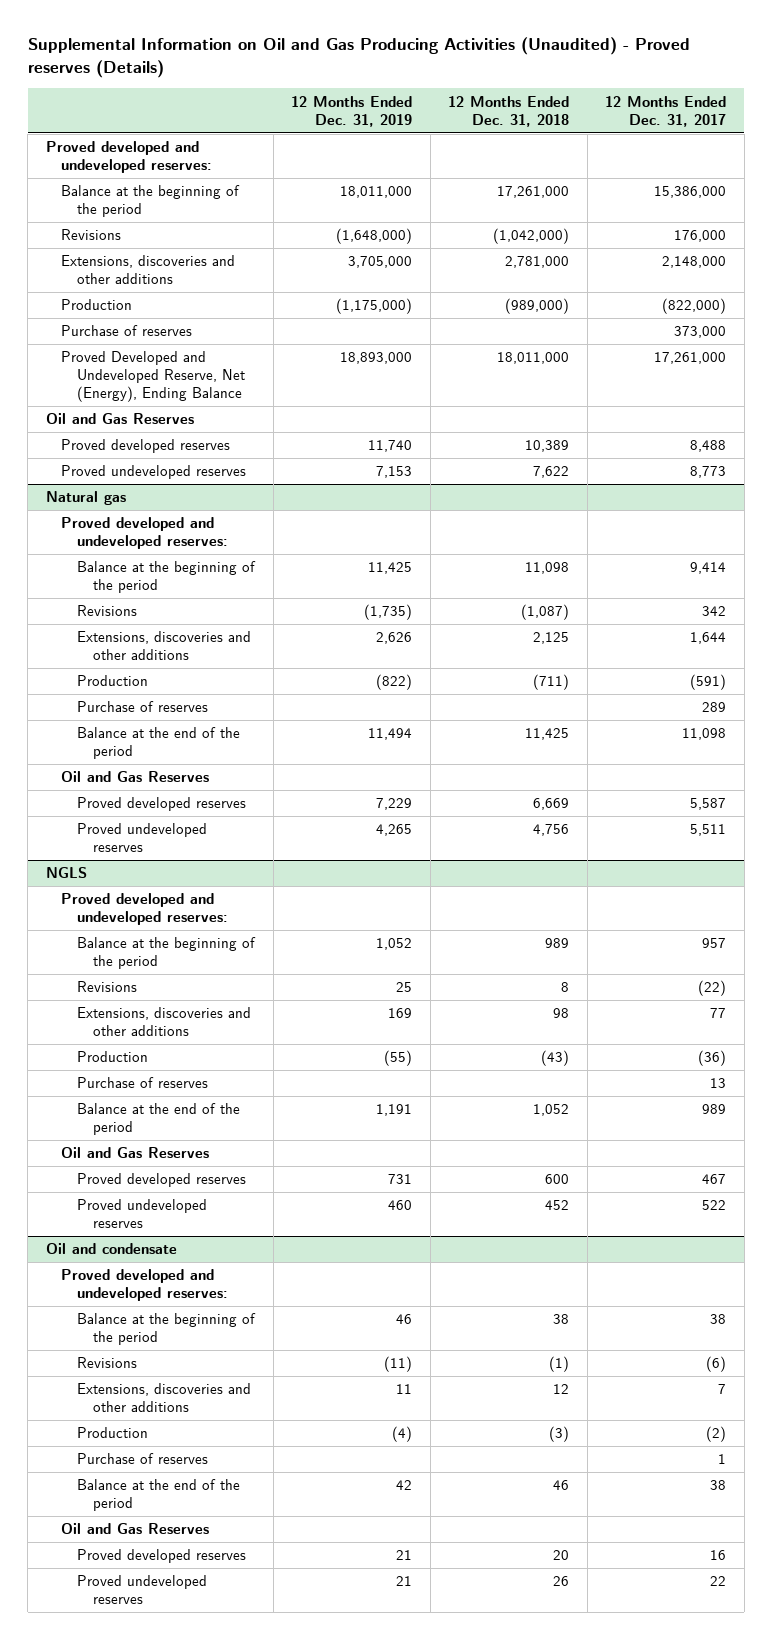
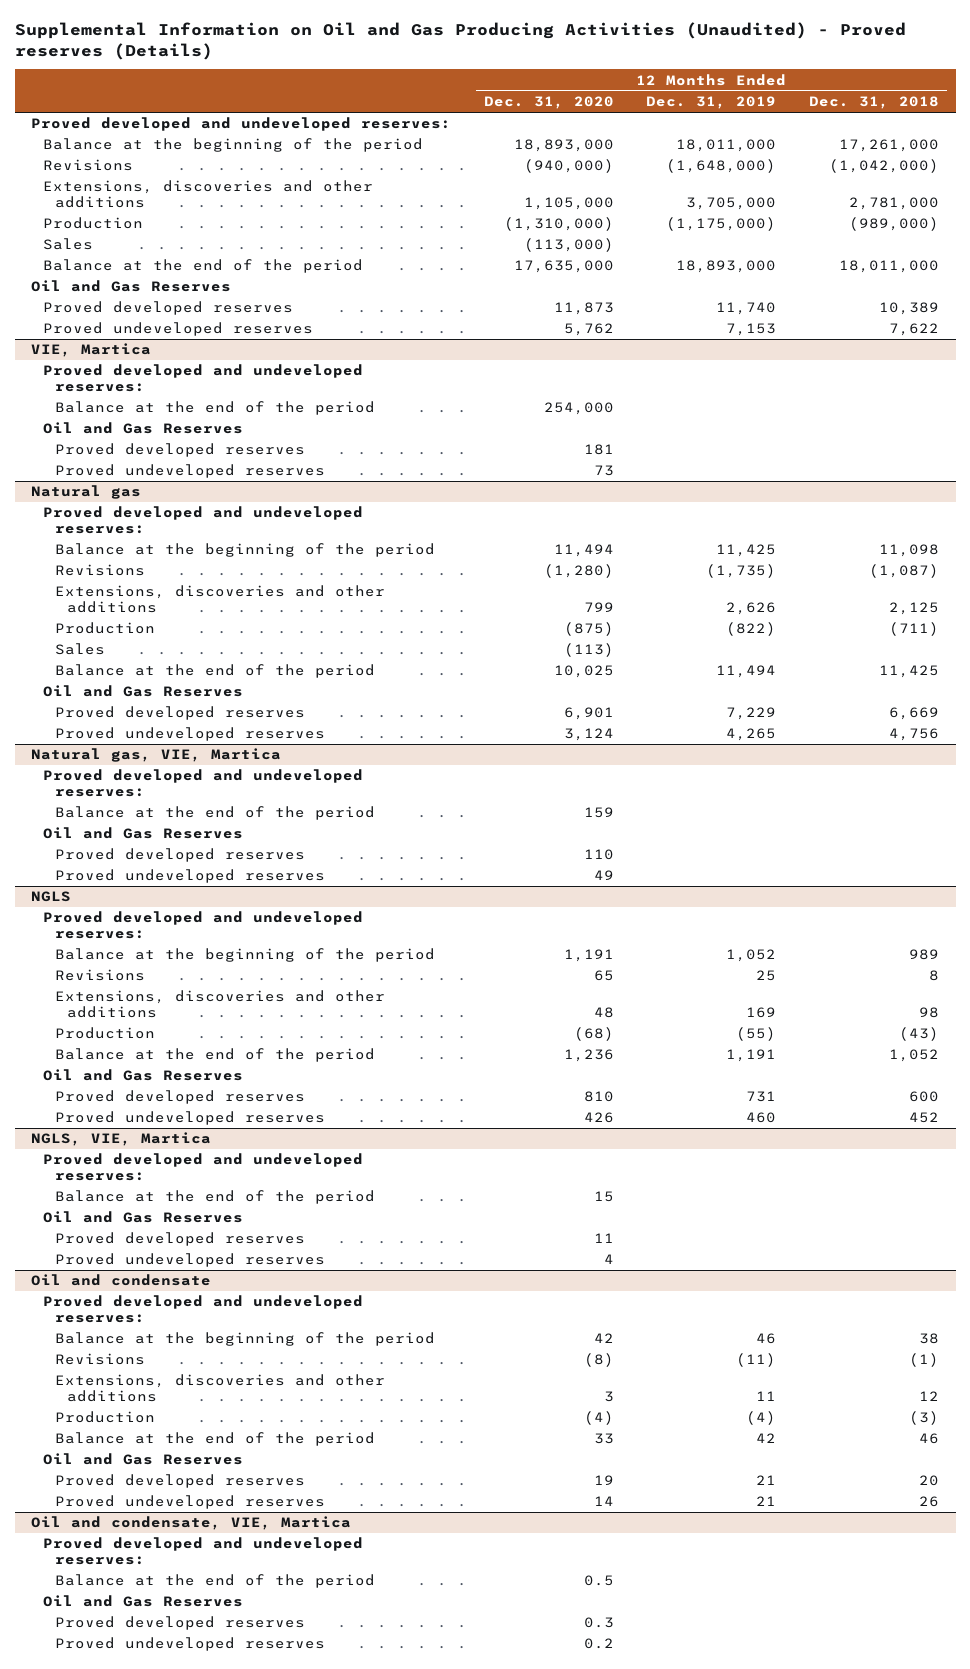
[605,95,727,127] 12 Months Ended Dec. 31, 2017 -> none
none -> [483,96,614,110] Dec. 31, 2020
[61,325,193,337] Purchase of reserves -> none
none -> [42,238,93,251] Sales
[61,351,246,403] Proved Developed and Undeveloped Reserve, Net (Energy), Ending Balance -> [42,259,363,274] Balance at the end of the period
none -> [31,343,152,358] VIE, Martica
none -> [42,364,363,393] Proved developed and undeveloped reserves:
none -> [54,401,375,416] Balance at the end of the period
none -> [42,422,243,435] Oil and Gas Reserves
none -> [54,443,305,458] Proved developed reserves
none -> [54,464,325,479] Proved undeveloped reserves
[77,701,209,713] Purchase of reserves -> none
none -> [54,643,105,656] Sales
none -> [31,748,282,763] Natural gas, VIE, Martica
none -> [42,769,363,798] Proved developed and undeveloped reserves:
none -> [54,806,375,821] Balance at the end of the period
none -> [42,827,243,840] Oil and Gas Reserves
none -> [54,848,305,863] Proved developed reserves
none -> [54,869,325,884] Proved undeveloped reserves
[77,1077,209,1089] Purchase of reserves -> none
none -> [31,1132,212,1147] NGLS, VIE, Martica
none -> [42,1153,363,1182] Proved developed and undeveloped reserves:
none -> [54,1190,375,1205] Balance at the end of the period
none -> [42,1211,243,1224] Oil and Gas Reserves
none -> [54,1232,305,1247] Proved developed reserves
none -> [54,1253,325,1268] Proved undeveloped reserves
[77,1453,209,1465] Purchase of reserves -> none
none -> [31,1516,352,1531] Oil and condensate, VIE, Martica
none -> [42,1537,363,1566] Proved developed and undeveloped reserves:
none -> [54,1574,375,1589] Balance at the end of the period
none -> [42,1595,243,1608] Oil and Gas Reserves
none -> [54,1616,305,1631] Proved developed reserves
none -> [54,1637,325,1652] Proved undeveloped reserves

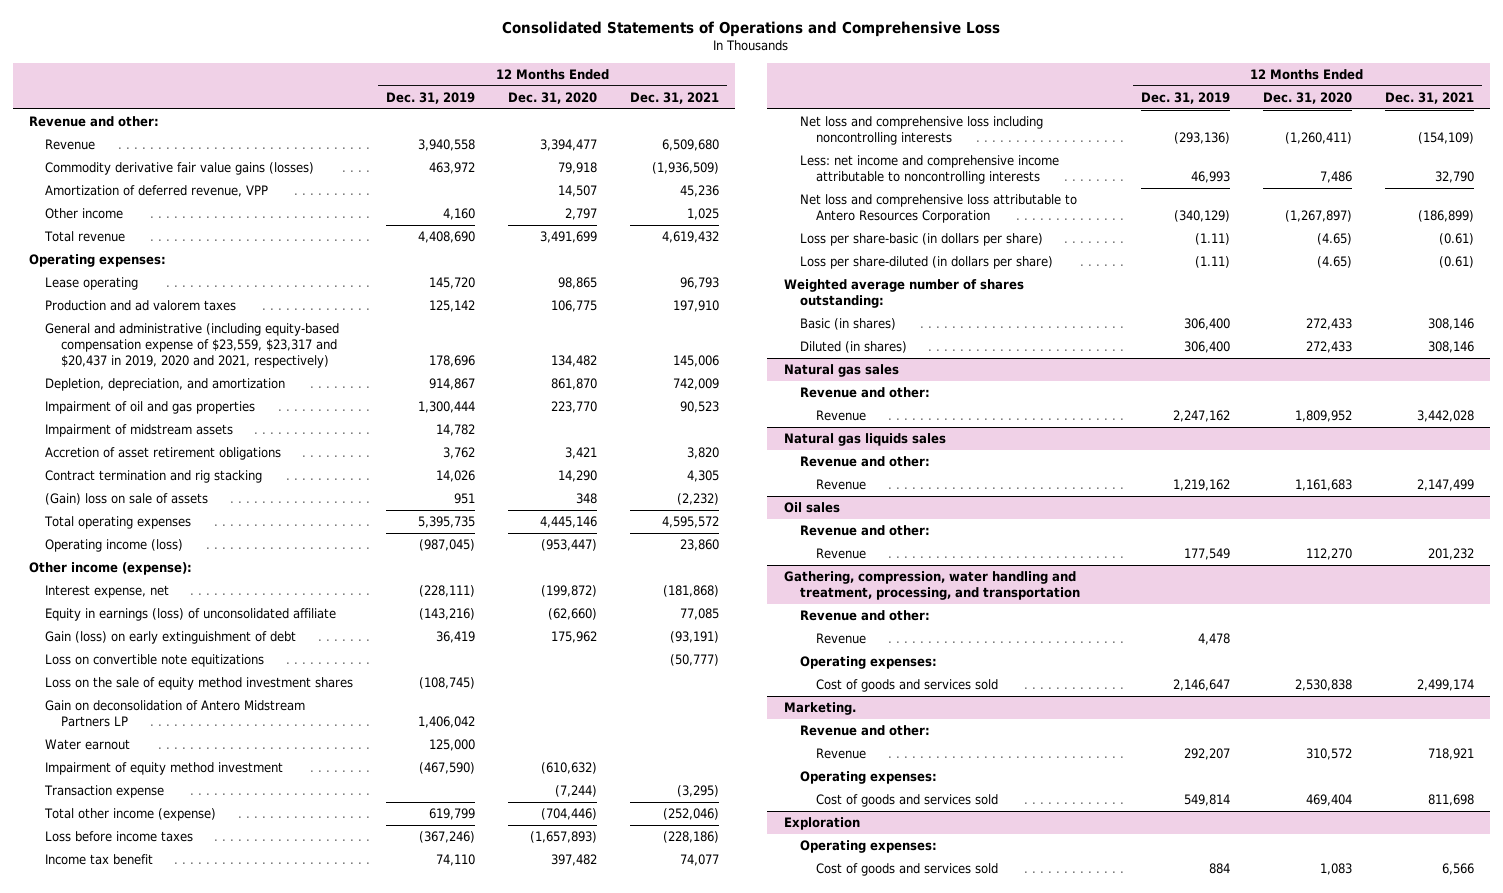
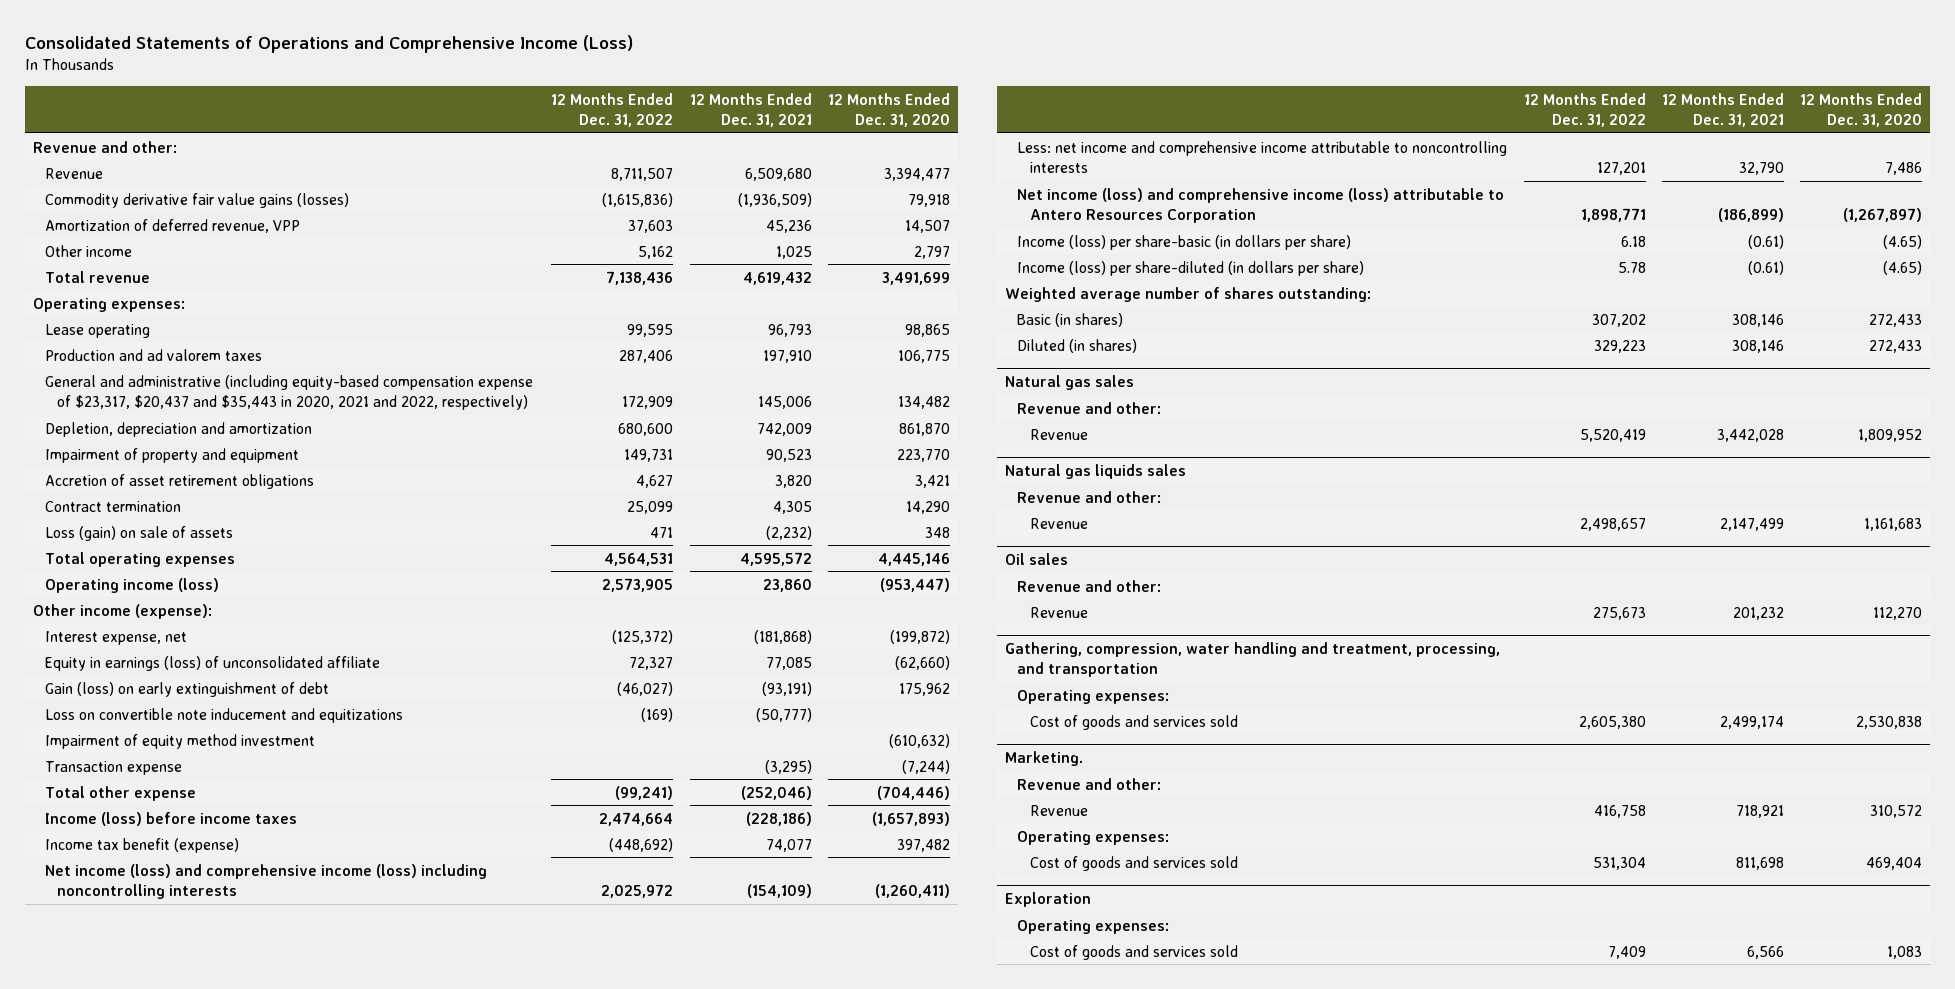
[502,20,1001,37] Consolidated Statements of Operations and Comprehensive Loss -> [24,35,633,54] Consolidated Statements of Operations and Comprehensive Income (Loss)
[386,91,476,104] Dec. 31, 2019 -> none
none -> [551,92,674,127] 12 Months Ended Dec. 31, 2022
[45,424,234,438] Impairment of midstream assets -> none
[45,323,340,368] General and administrative (including equity-based compensation expense of $23,559, $23,317 and $20,437 in 2019, 2020 and 2021, respectively) -> [45,374,534,410] General and administrative (including equity-based compensation expense of $23,317, $20,437 and $35,443 in 2020, 2021 and 2022, respectively)
[45,378,286,392] Depletion, depreciation, and amortization -> [45,421,313,437] Depletion, depreciation and amortization
[45,401,256,415] Impairment of oil and gas properties -> [45,447,300,463] Impairment of property and equipment
[45,470,263,484] Contract termination and rig stacking -> [45,500,182,512] Contract termination
[45,493,209,506] (Gain) loss on sale of assets -> [45,525,234,541] Loss (gain) on sale of assets
[45,677,354,691] Loss on the sale of equity method investment shares -> none
[45,700,306,728] Gain on deconsolidation of Antero Midstream Partners LP -> none
[45,739,131,751] Water earnout -> none
[45,654,265,668] Loss on convertible note equitizations -> [45,707,404,723] Loss on convertible note inducement and equitizations
[44,808,217,822] Total other income (expense) -> [45,785,197,801] Total other expense
[45,831,194,843] Loss before income taxes -> [45,811,298,826] Income (loss) before income taxes
[45,854,154,866] Income tax benefit -> [45,837,240,853] Income tax benefit (expense)
[799,116,1043,146] Net loss and comprehensive loss including noncontrolling interests -> [45,863,488,899] Net income (loss) and comprehensive income (loss) including noncontrolling interests
[799,194,1077,224] Net loss and comprehensive loss attributable to Antero Resources Corporation -> [1017,187,1505,223] Net income (loss) and comprehensive income (loss) attributable to Antero Resources Corporation
[799,233,1043,247] Loss per share-basic (in dollars per share) -> [1017,234,1352,250] Income (loss) per share-basic (in dollars per share)
[799,256,1053,270] Loss per share-diluted (in dollars per share) -> [1017,260,1365,276] Income (loss) per share-diluted (in dollars per share)
[799,610,930,622] Revenue and other: -> none
[815,633,866,645] Revenue -> none

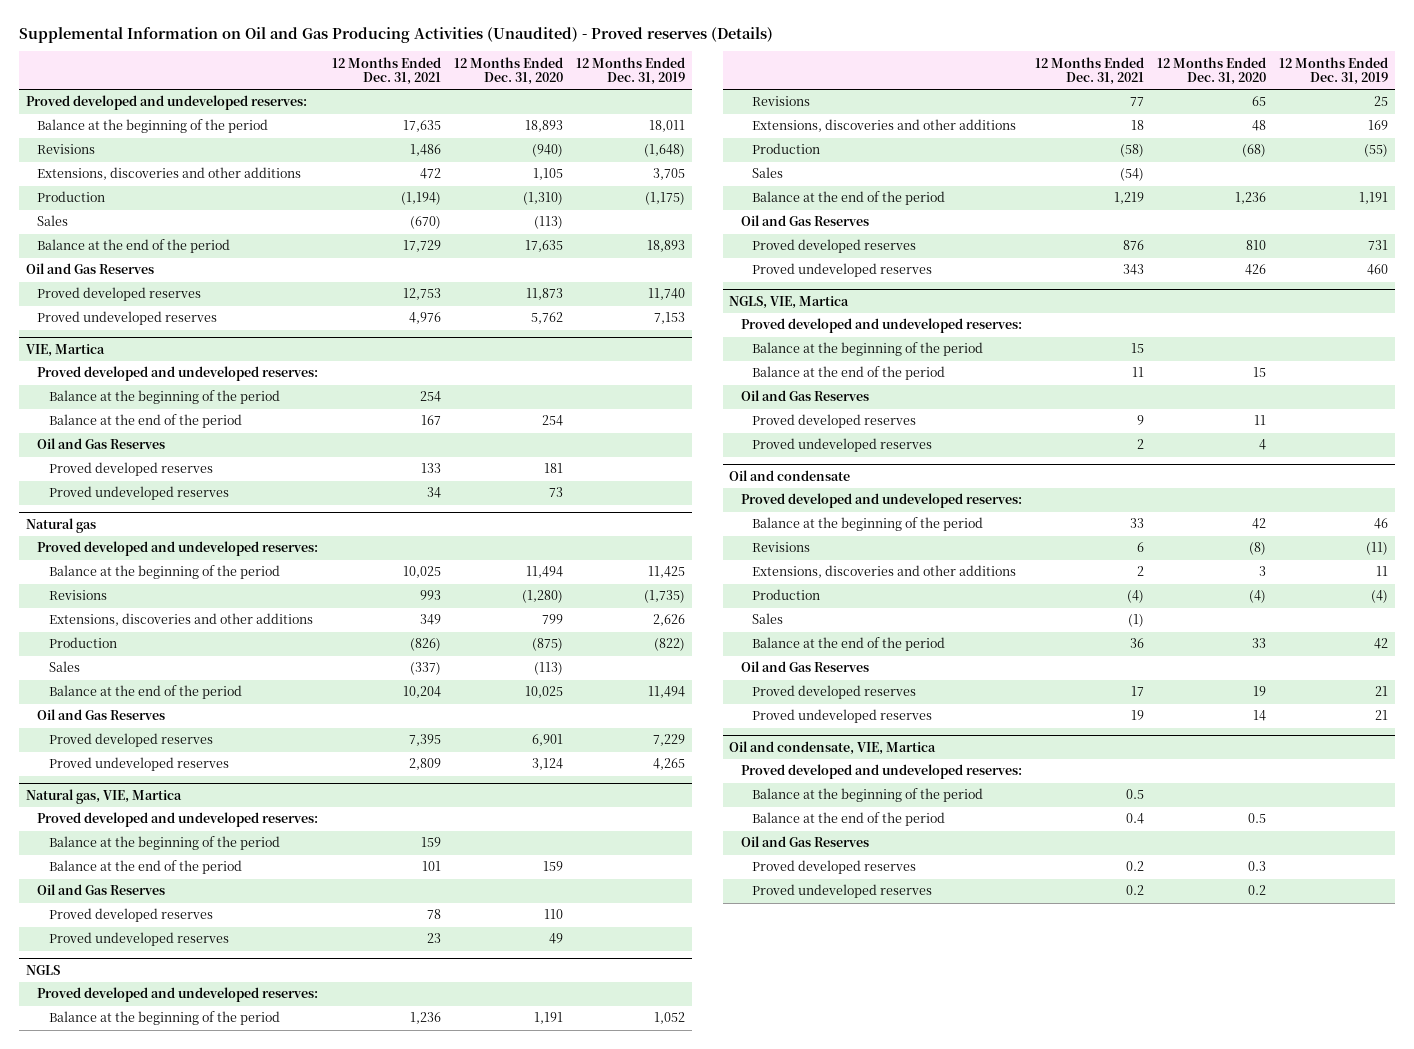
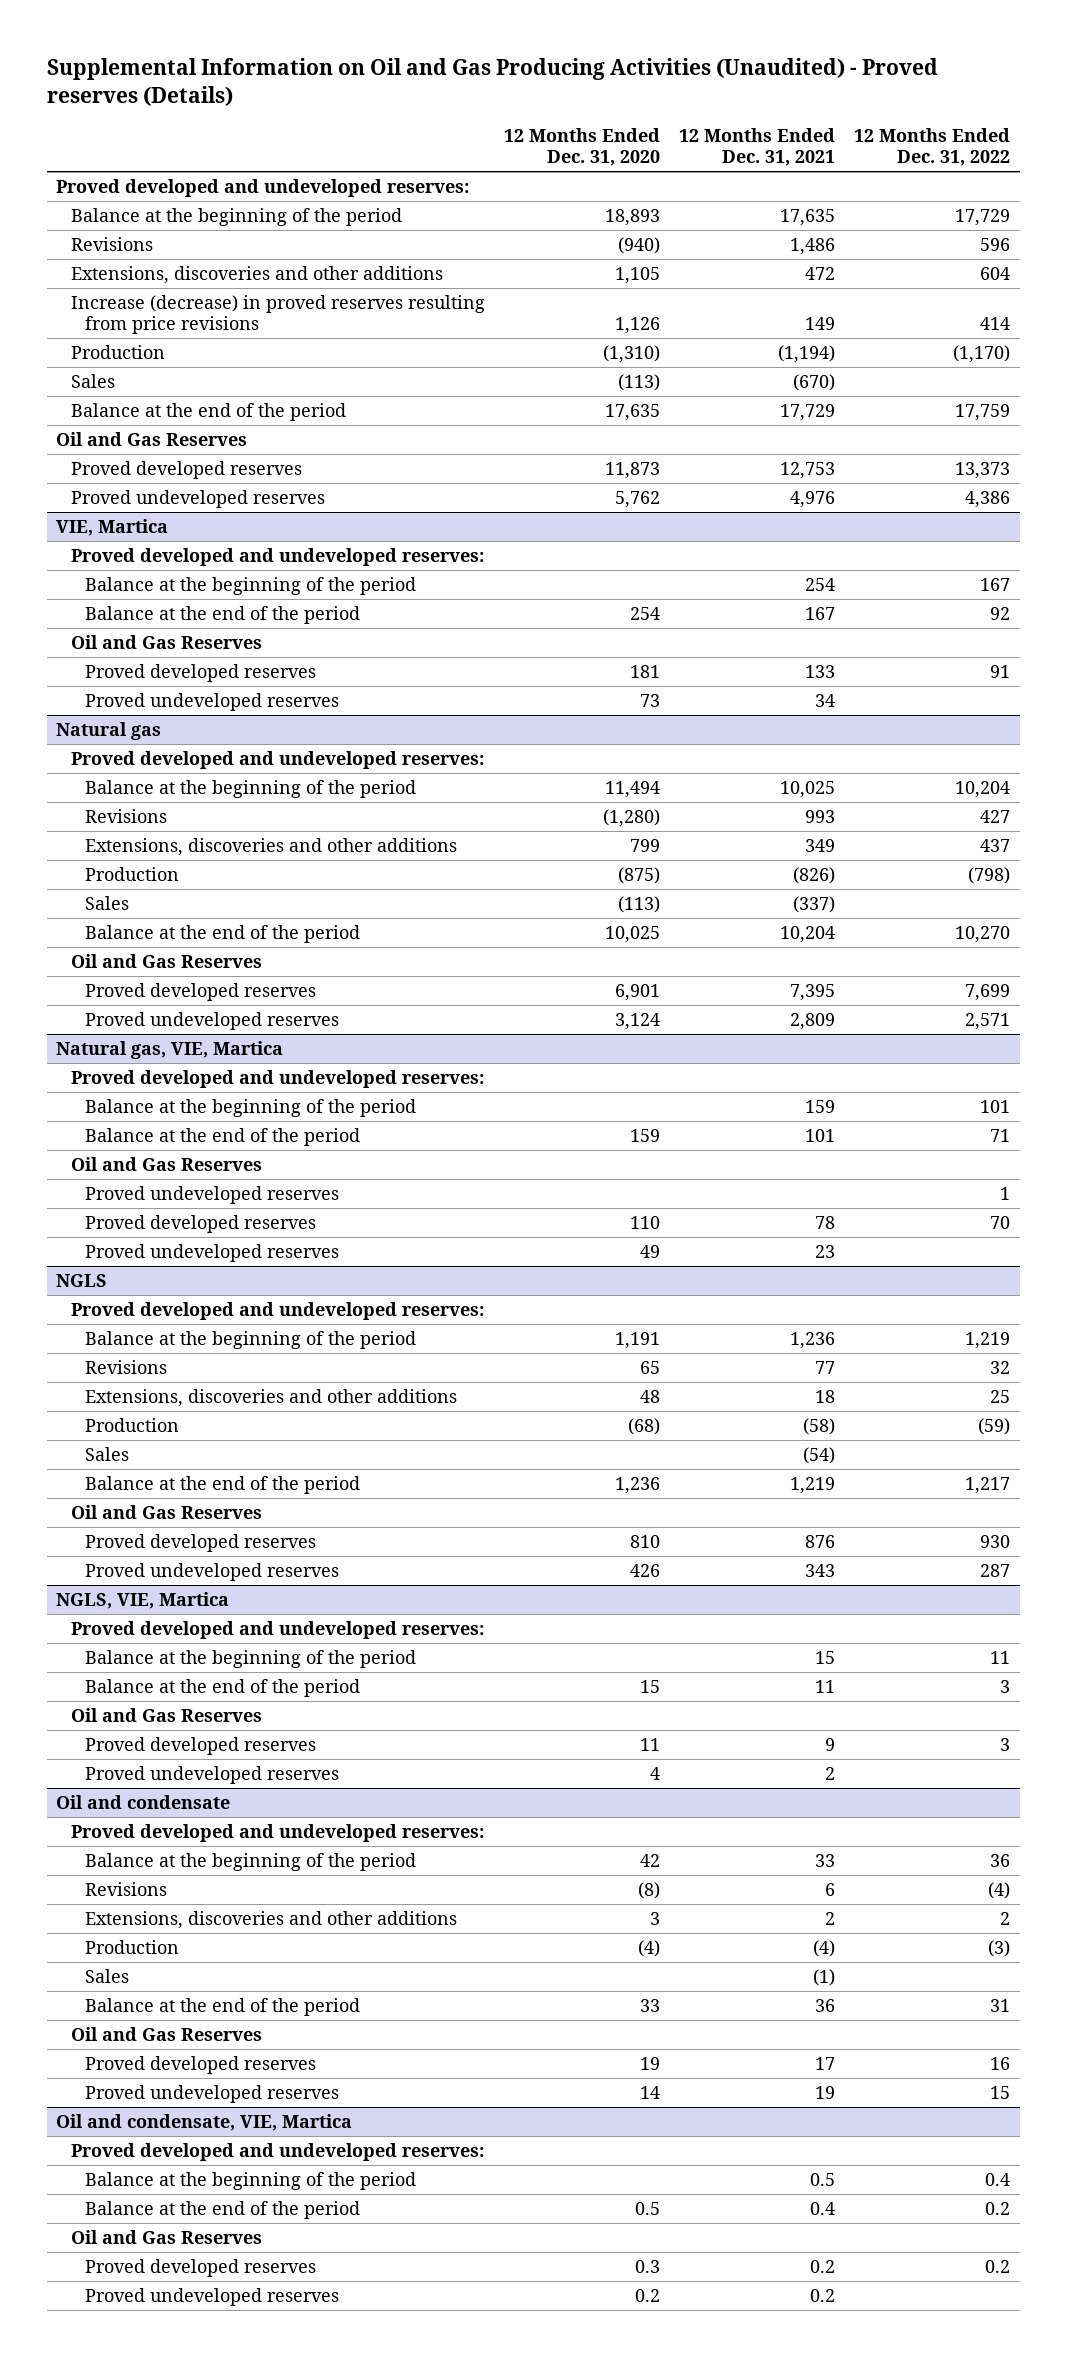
[575,56,685,86] 12 Months Ended Dec. 31, 2019 -> none
none -> [854,128,1011,167] 12 Months Ended Dec. 31, 2022
none -> [70,294,485,335] Increase (decrease) in proved reserves resulting from price revisions
none -> [85,1185,340,1204] Proved undeveloped reserves

